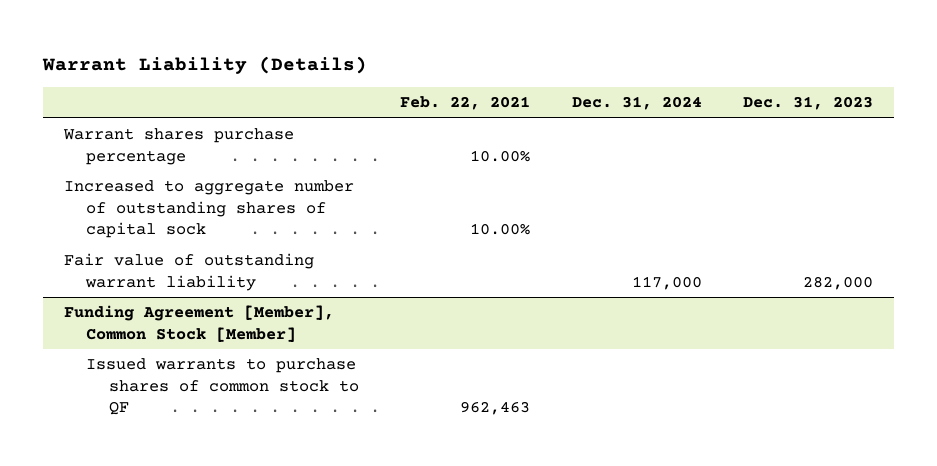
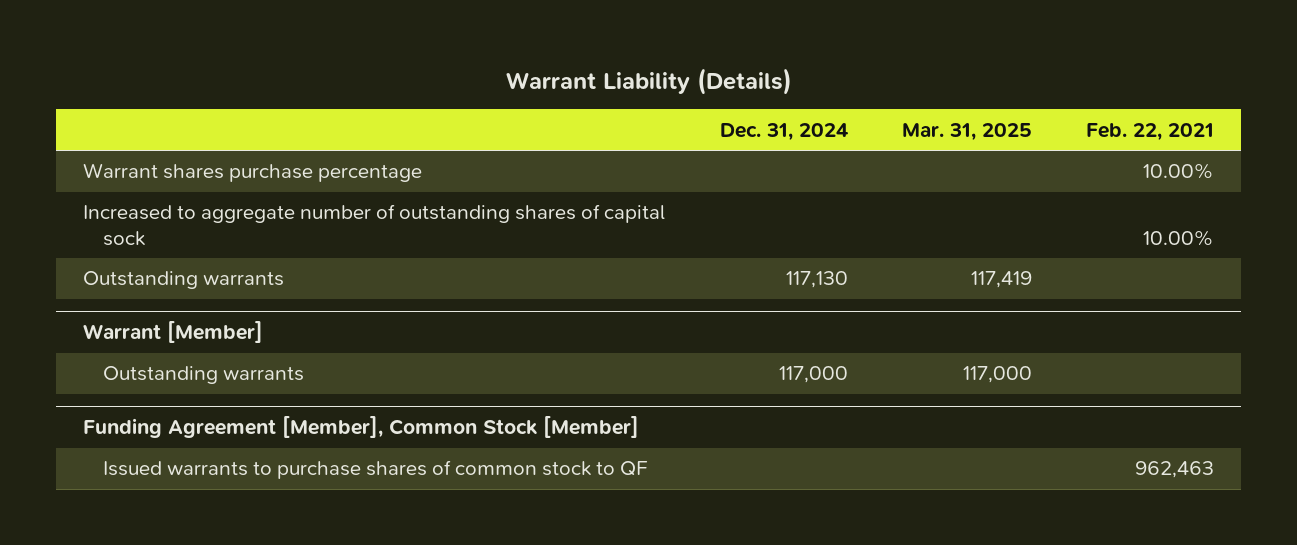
[743,96,874,111] Dec. 31, 2023 -> none
none -> [901,122,1032,141] Mar. 31, 2025
none -> [83,271,285,290] Outstanding warrants
none -> [83,321,264,344] Warrant [Member]
[63,253,314,291] Fair value of outstanding warrant liability -> [103,366,305,385] Outstanding warrants

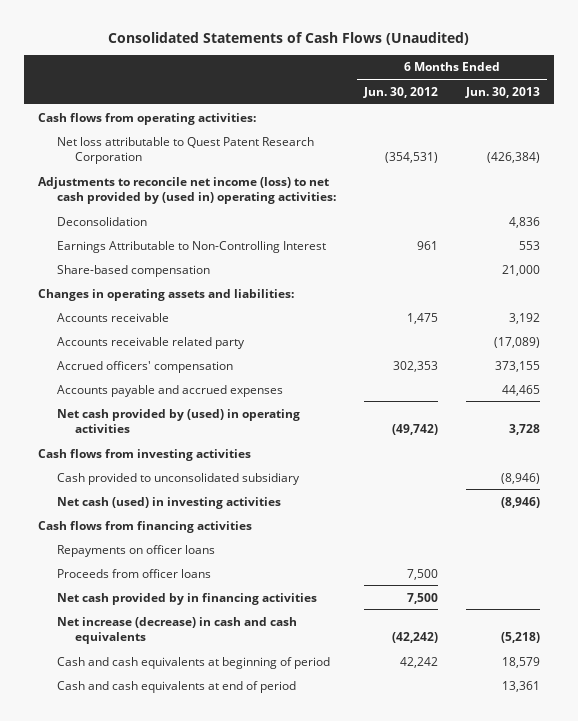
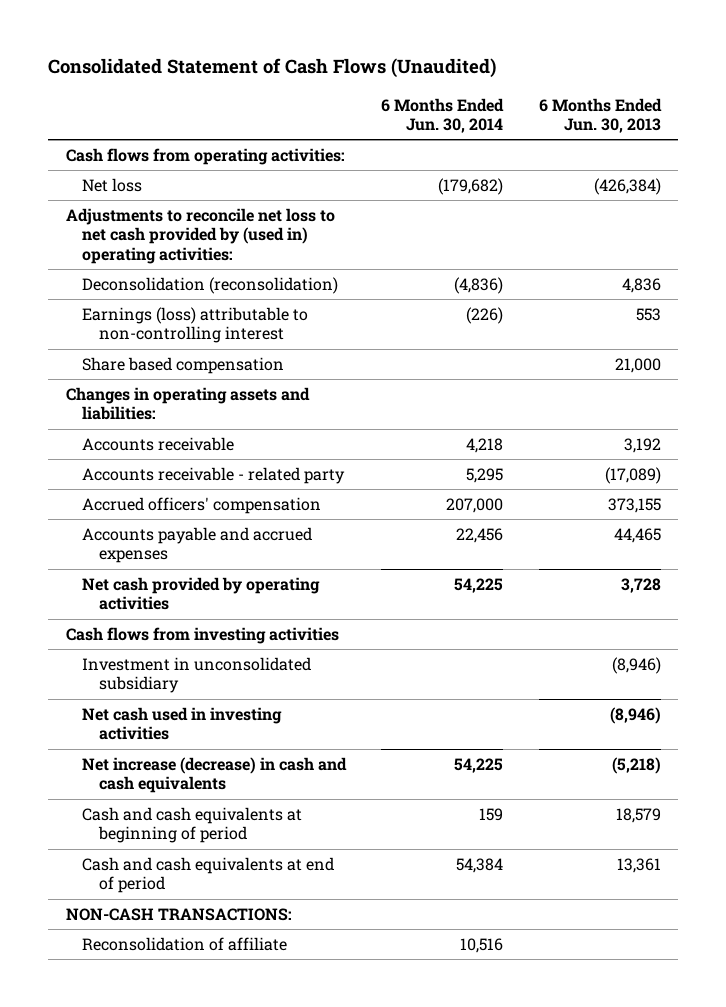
[107,31,469,45] Consolidated Statements of Cash Flows (Unaudited) -> [48,58,497,79] Consolidated Statement of Cash Flows (Unaudited)
[362,86,438,98] Jun. 30, 2012 -> none
none -> [381,97,505,133] 6 Months Ended Jun. 30, 2014
[56,136,314,165] Net loss attributable to Quest Patent Research Corporation -> [82,178,143,193] Net loss
[37,176,336,205] Adjustments to reconcile net income (loss) to net cash provided by (used in) operating activities: -> [65,208,335,264] Adjustments to reconcile net loss to net cash provided by (used in) operating activities:
[56,216,147,226] Deconsolidation -> [82,277,339,295] Deconsolidation (reconsolidation)
[56,240,326,253] Earnings Attributable to Non-Controlling Interest -> [82,307,309,344] Earnings (loss) attributable to non-controlling interest
[56,264,210,277] Share-based compensation -> [82,357,285,375] Share based compensation
[56,336,245,349] Accounts receivable related party -> [82,467,346,485] Accounts receivable - related party
[56,408,300,434] Net cash provided by (used) in operating activities -> [82,577,321,611] Net cash provided by operating activities
[37,520,252,533] Cash flows from financing activities -> none
[56,544,215,557] Repayments on officer loans -> none
[56,568,211,578] Proceeds from officer loans -> none
[56,592,317,605] Net cash provided by in financing activities -> none
[56,472,300,485] Cash provided to unconsolidated subsidiary -> [82,657,312,694] Investment in unconsolidated subsidiary
[56,496,281,509] Net cash (used) in investing activities -> [82,707,283,741] Net cash used in investing activities
none -> [65,908,292,922] NON-CASH TRANSACTIONS:
none -> [82,937,288,952] Reconsolidation of affiliate

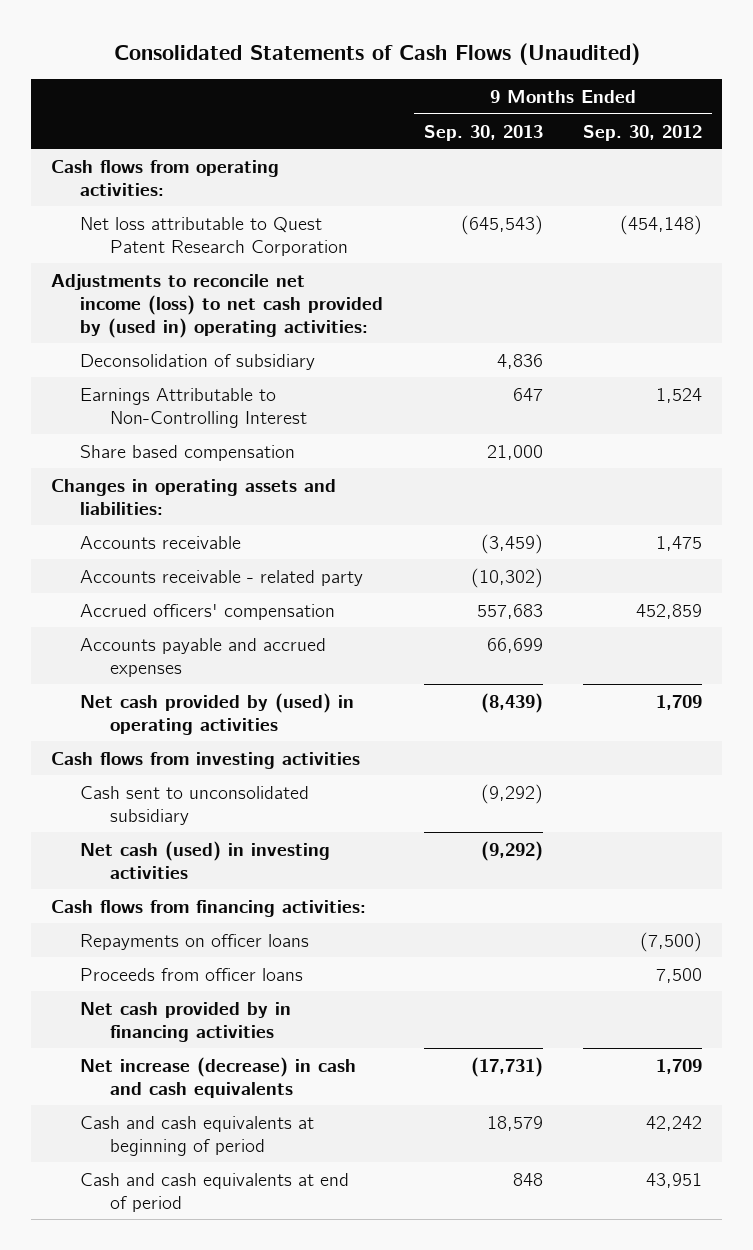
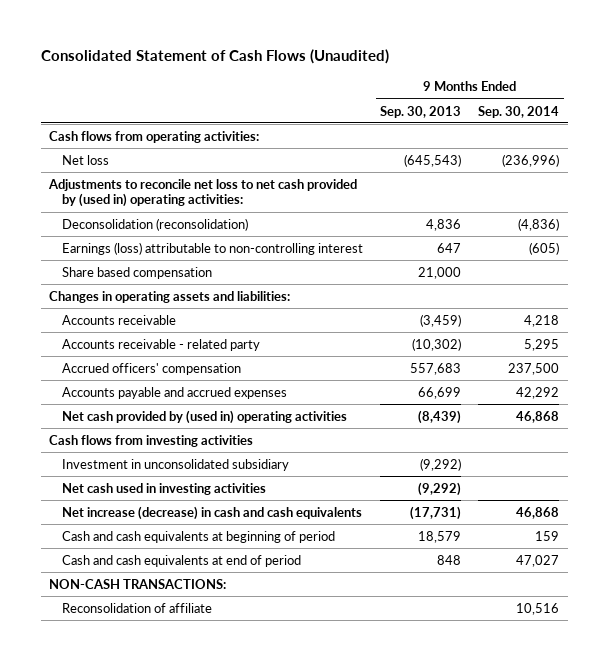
[113,43,640,66] Consolidated Statements of Cash Flows (Unaudited) -> [40,49,389,65] Consolidated Statement of Cash Flows (Unaudited)
[583,124,703,141] Sep. 30, 2012 -> none
none -> [478,105,560,118] Sep. 30, 2014
[80,216,348,256] Net loss attributable to Quest Patent Research Corporation -> [61,154,109,165] Net loss
[50,273,384,338] Adjustments to reconcile net income (loss) to net cash provided by (used in) operating activities: -> [48,178,358,208] Adjustments to reconcile net loss to net cash provided by (used in) operating activities:
[80,353,316,370] Deconsolidation of subsidiary -> [61,217,248,231] Deconsolidation (reconsolidation)
[80,387,307,428] Earnings Attributable to Non-Controlling Interest -> [61,241,363,255] Earnings (loss) attributable to non-controlling interest
[80,692,355,735] Net cash provided by (used) in operating activities -> [61,409,347,424] Net cash provided by (used in) operating activities
[50,899,366,917] Cash flows from financing activities: -> none
[80,933,310,950] Repayments on officer loans -> none
[80,967,304,981] Proceeds from officer loans -> none
[80,1001,292,1042] Net cash provided by in financing activities -> none
[80,785,310,825] Cash sent to unconsolidated subsidiary -> [61,458,289,471] Investment in unconsolidated subsidiary
[80,840,331,879] Net cash (used) in investing activities -> [61,482,266,495] Net cash used in investing activities
none -> [49,578,227,589] NON-CASH TRANSACTIONS:
none -> [61,602,212,613] Reconsolidation of affiliate

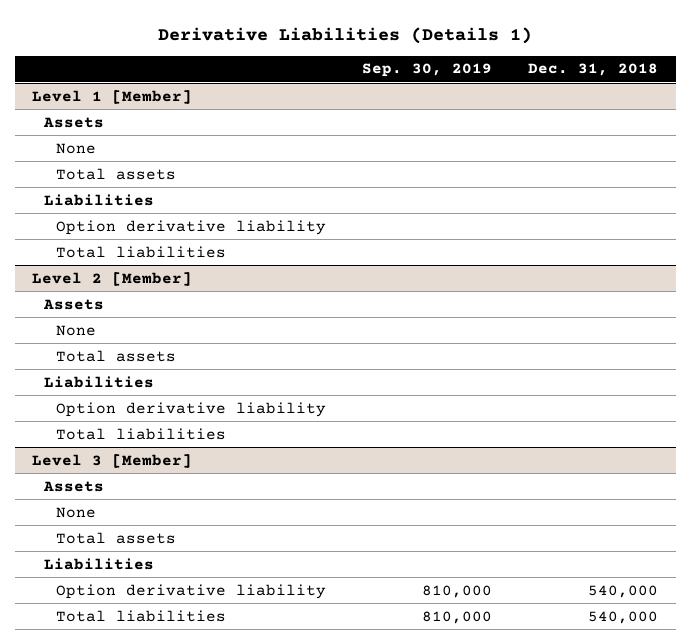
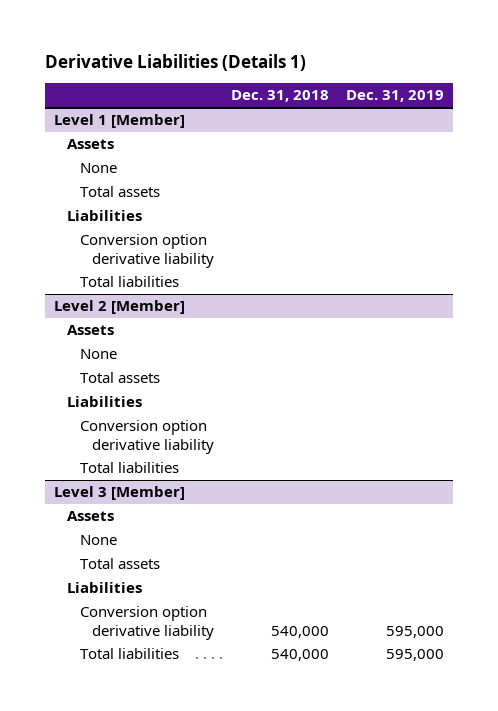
[361,63,492,78] Sep. 30, 2019 -> none
none -> [346,90,445,103] Dec. 31, 2019
[55,219,326,235] Option derivative liability -> [79,234,215,268] Conversion option derivative liability
[55,401,326,417] Option derivative liability -> [79,420,215,454] Conversion option derivative liability
[55,583,326,599] Option derivative liability -> [79,606,215,640] Conversion option derivative liability

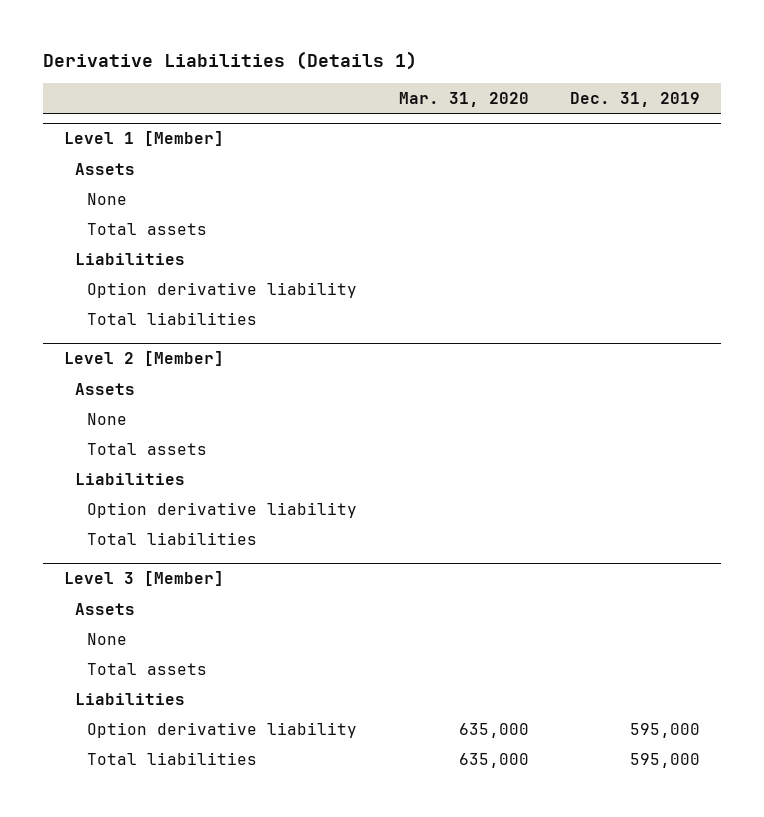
[231,90,330,103] Dec. 31, 2018 -> none
none -> [398,91,529,107] Mar. 31, 2020
[79,234,215,268] Conversion option derivative liability -> [87,281,358,298] Option derivative liability
[79,420,215,454] Conversion option derivative liability -> [87,501,358,518] Option derivative liability
[79,606,215,640] Conversion option derivative liability -> [87,721,358,738] Option derivative liability

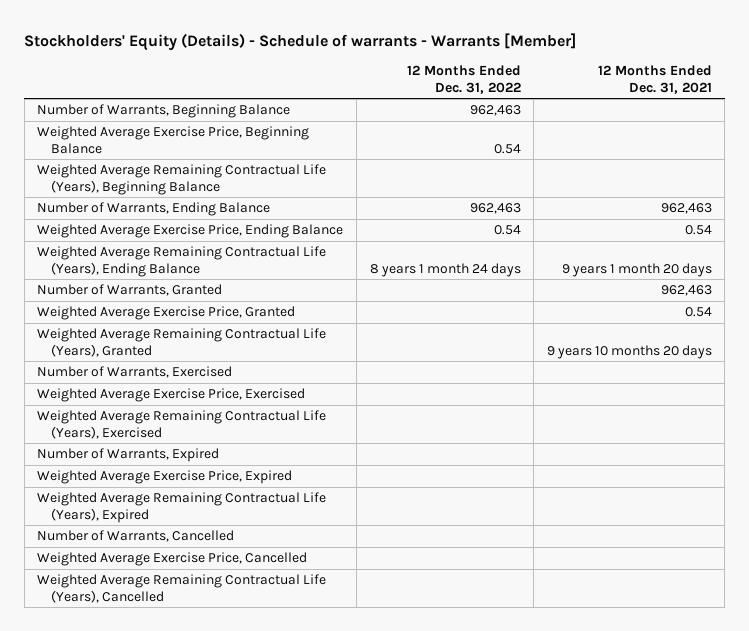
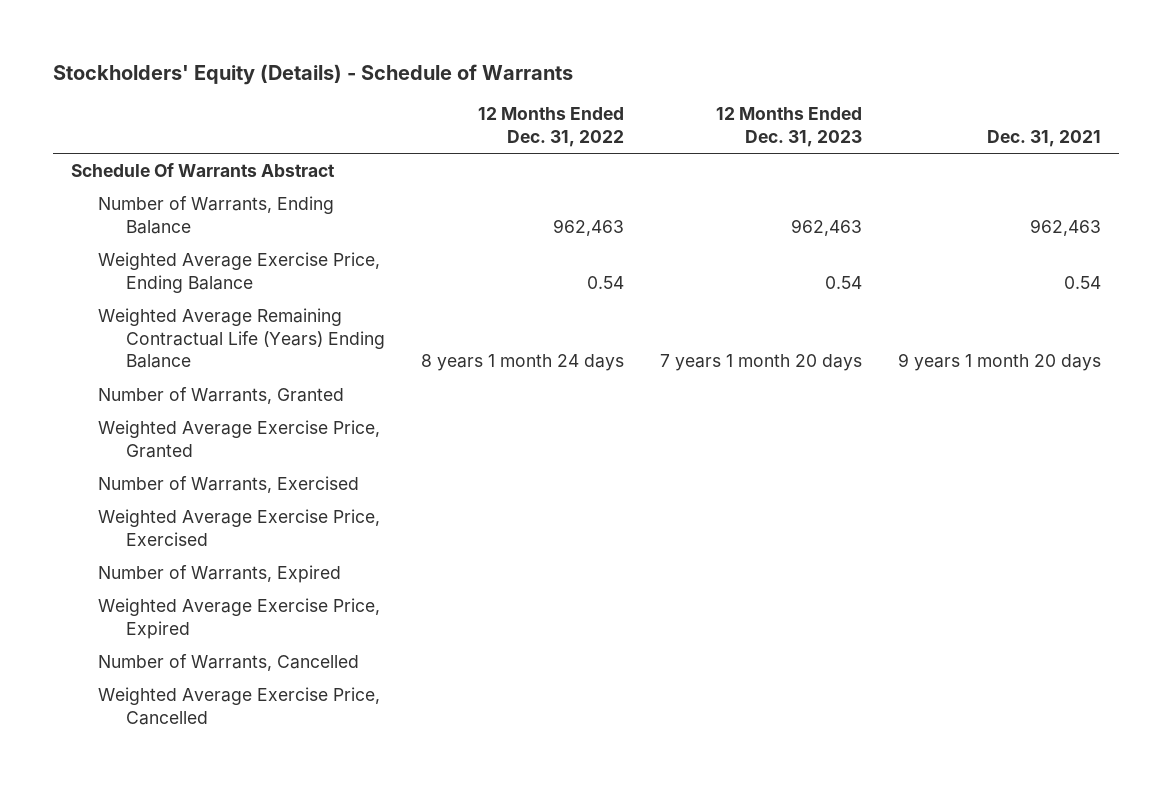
[24,33,577,52] Stockholders' Equity (Details) - Schedule of warrants - Warrants [Member] -> [52,63,573,85] Stockholders' Equity (Details) - Schedule of Warrants
[597,65,712,95] 12 Months Ended Dec. 31, 2021 -> none
none -> [716,107,863,147] 12 Months Ended Dec. 31, 2023
none -> [987,129,1102,147] Dec. 31, 2021
[37,104,291,119] Number of Warrants, Beginning Balance -> none
[37,126,310,155] Weighted Average Exercise Price, Beginning Balance -> none
[37,164,327,196] Weighted Average Remaining Contractual Life (Years), Beginning Balance -> none
none -> [70,162,335,177] Schedule Of Warrants Abstract
[37,246,327,278] Weighted Average Remaining Contractual Life (Years), Ending Balance -> [98,307,385,369] Weighted Average Remaining Contractual Life (Years) Ending Balance
[37,328,327,358] Weighted Average Remaining Contractual Life (Years), Granted -> none
[37,410,327,440] Weighted Average Remaining Contractual Life (Years), Exercised -> none
[37,492,327,524] Weighted Average Remaining Contractual Life (Years), Expired -> none
[37,574,327,604] Weighted Average Remaining Contractual Life (Years), Cancelled -> none

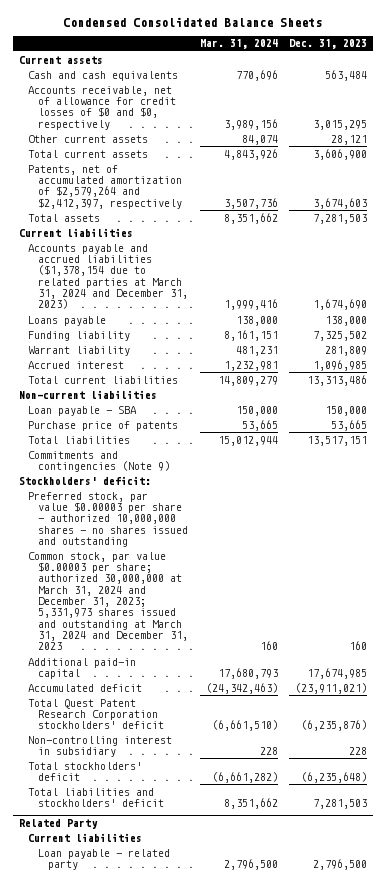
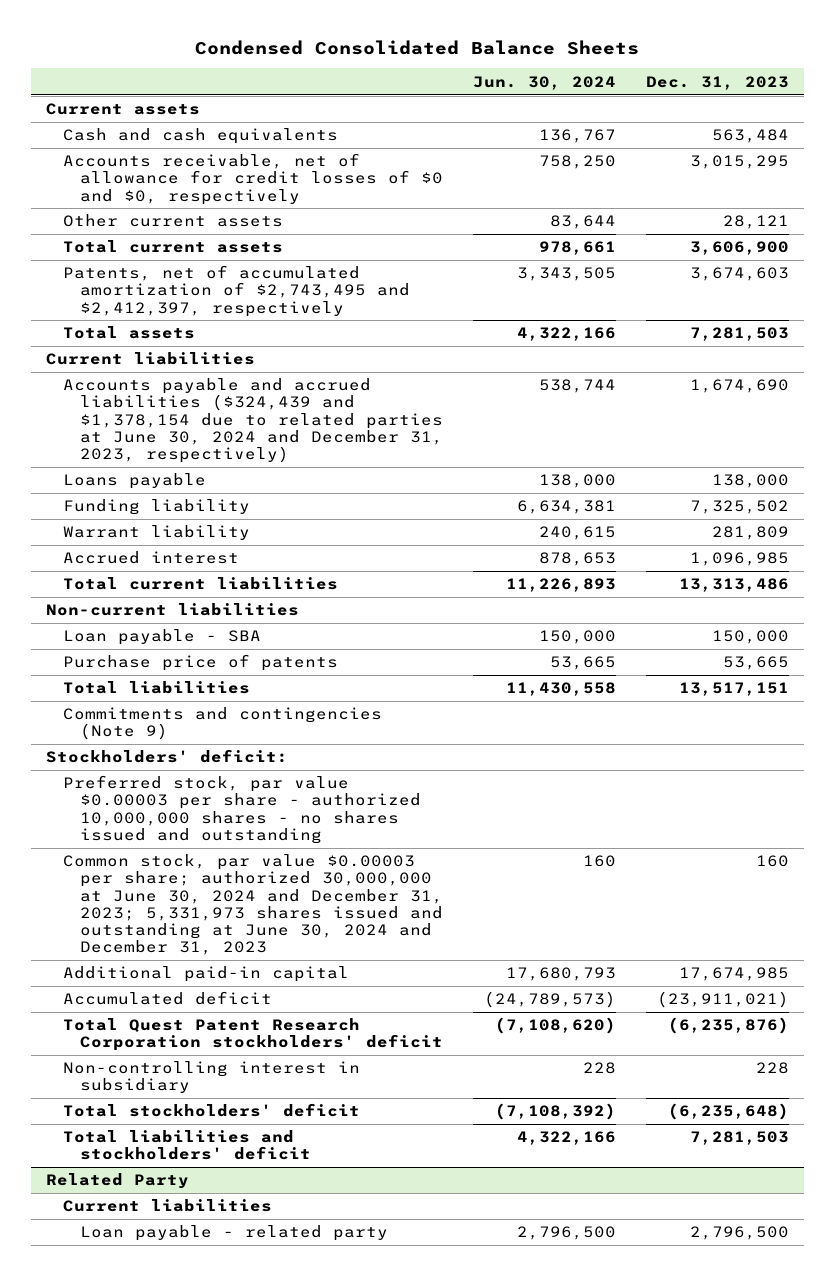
[199,39,278,50] Mar. 31, 2024 -> none
none -> [473,75,617,90] Jun. 30, 2024
[28,164,183,209] Patents, net of accumulated amortization of $2,579,264 and $2,412,397, respectively -> [62,265,410,317] Patents, net of accumulated amortization of $2,743,495 and $2,412,397, respectively
[28,243,189,310] Accounts payable and accrued liabilities ($1,378,154 due to related parties at March 31, 2024 and December 31, 2023) -> [62,378,443,463] Accounts payable and accrued liabilities ($324,439 and $1,378,154 due to related parties at June 30, 2024 and December 31, 2023, respectively)
[28,551,189,651] Common stock, par value $0.00003 per share; authorized 30,000,000 at March 31, 2024 and December 31, 2023; 5,331,973 shares issued and outstanding at March 31, 2024 and December 31, 2023 -> [62,854,443,956] Common stock, par value $0.00003 per share; authorized 30,000,000 at June 30, 2024 and December 31, 2023; 5,331,973 shares issued and outstanding at June 30, 2024 and December 31, 2023

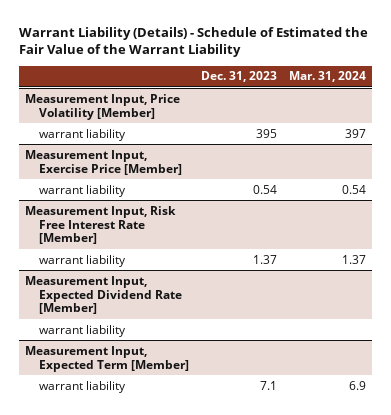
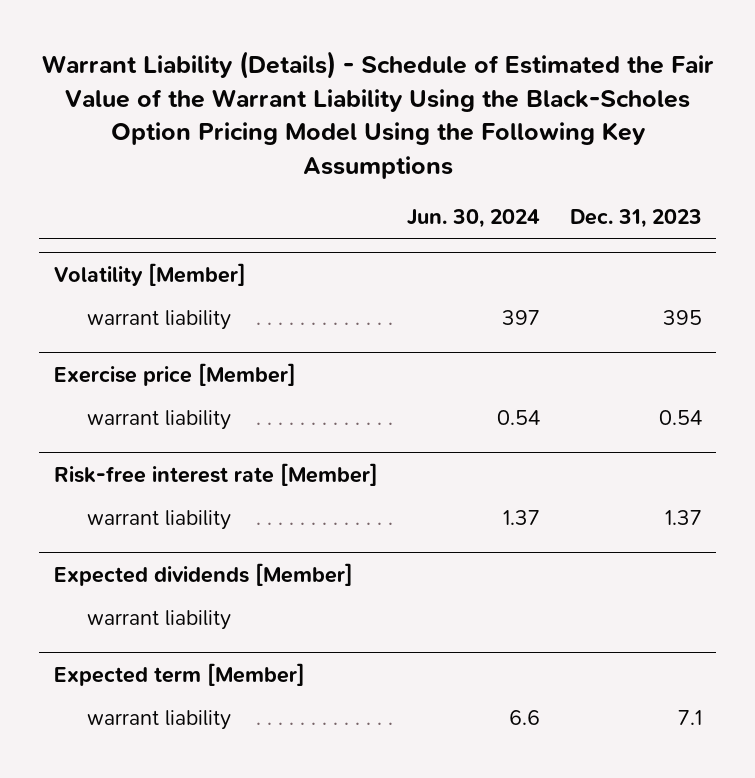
[18,26,368,58] Warrant Liability (Details) - Schedule of Estimated the Fair Value of the Warrant Liability -> [41,50,714,179] Warrant Liability (Details) - Schedule of Estimated the Fair Value of the Warrant Liability Using the Black-Scholes Option Pricing Model Using the Following Key Assumptions
[289,71,367,83] Mar. 31, 2024 -> none
none -> [407,209,541,229] Jun. 30, 2024
[24,93,180,120] Measurement Input, Price Volatility [Member] -> [53,262,246,286] Volatility [Member]
[24,149,183,175] Measurement Input, Exercise Price [Member] -> [53,362,296,386] Exercise price [Member]
[24,205,176,245] Measurement Input, Risk Free Interest Rate [Member] -> [53,462,378,486] Risk-free interest rate [Member]
[24,275,183,315] Measurement Input, Expected Dividend Rate [Member] -> [53,562,353,586] Expected dividends [Member]
[24,345,190,372] Measurement Input, Expected Term [Member] -> [53,662,305,686] Expected term [Member]

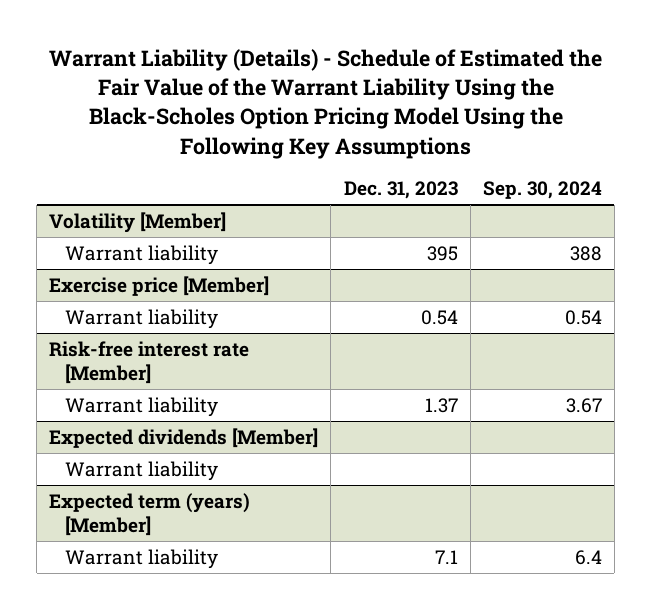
[407,209,541,229] Jun. 30, 2024 -> none
none -> [482,181,602,200] Sep. 30, 2024
[87,309,232,330] warrant liability -> [65,244,219,265] Warrant liability
[87,409,232,430] warrant liability -> [65,308,219,329] Warrant liability
[87,509,232,530] warrant liability -> [65,396,219,417] Warrant liability
[87,609,232,630] warrant liability -> [65,460,219,481] Warrant liability
[53,662,305,686] Expected term [Member] -> [49,492,251,536] Expected term (years) [Member]
[87,709,232,730] warrant liability -> [65,548,219,569] Warrant liability

